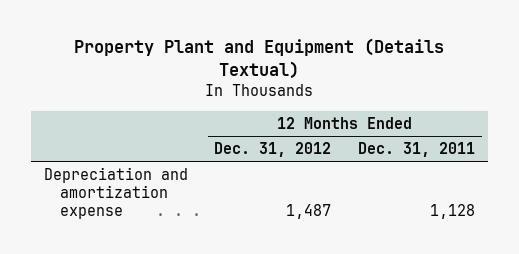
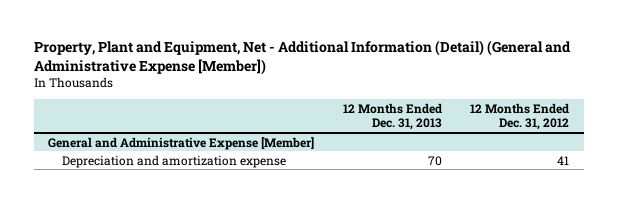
[74,38,445,80] Property Plant and Equipment (Details Textual) -> [33,40,571,76] Property, Plant and Equipment, Net - Additional Information (Detail) (General and Administrative Expense [Member])
[358,142,476,158] Dec. 31, 2011 -> none
none -> [342,102,442,131] 12 Months Ended Dec. 31, 2013
none -> [48,136,315,150] General and Administrative Expense [Member]
[286,203,332,219] 1,487 -> [557,155,570,165] 41

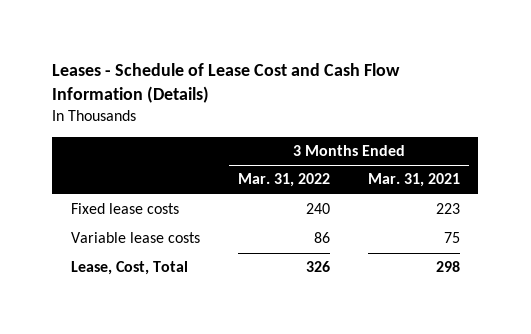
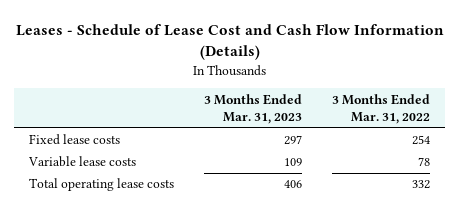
[367,173,460,188] Mar. 31, 2021 -> none
none -> [204,93,303,125] 3 Months Ended Mar. 31, 2023
[305,203,330,215] 240 -> [412,135,431,146] 254
[313,232,330,244] 86 -> [418,157,431,167] 78
[71,261,189,276] Lease, Cost, Total -> [29,178,175,192] Total operating lease costs
[305,261,330,273] 326 -> [412,180,431,190] 332

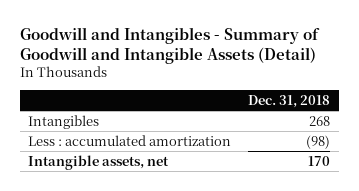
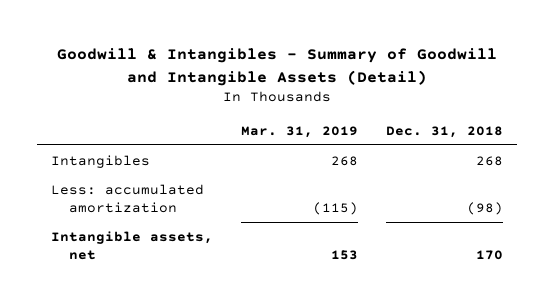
[19,26,320,65] Goodwill and Intangibles - Summary of Goodwill and Intangible Assets (Detail) -> [56,48,497,86] Goodwill & Intangibles - Summary of Goodwill and Intangible Assets (Detail)
none -> [240,125,358,138] Mar. 31, 2019
[28,134,232,146] Less : accumulated amortization -> [50,183,204,213] Less: accumulated amortization

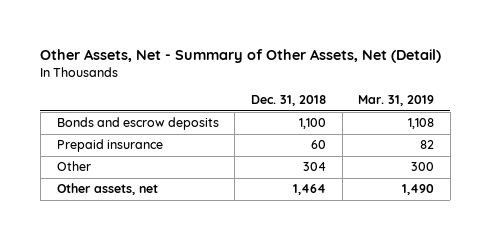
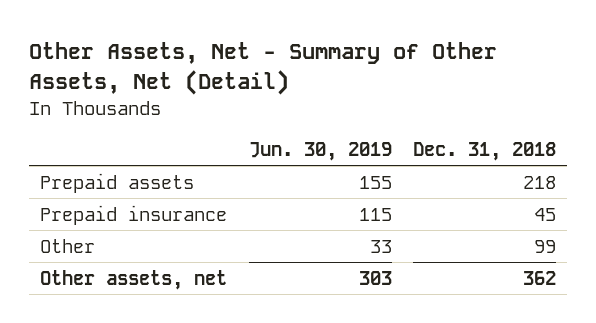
[358,95,435,107] Mar. 31, 2019 -> none
none -> [248,142,392,162] Jun. 30, 2019
[56,117,219,131] Bonds and escrow deposits -> none
none -> [40,172,195,193] Prepaid assets
[310,140,326,150] 60 -> [534,207,557,221] 45
[302,162,326,172] 304 -> [534,239,557,253] 99
[292,184,326,196] 1,464 -> [523,270,557,285] 362

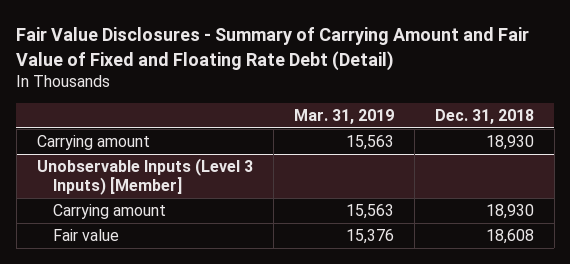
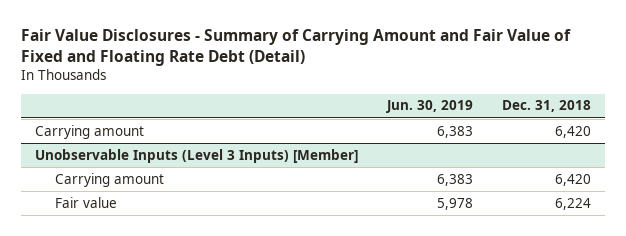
[293,108,394,124] Mar. 31, 2019 -> none
none -> [385,100,473,114] Jun. 30, 2019
[485,135,534,151] 18,930 -> [554,125,591,138] 6,420
[485,204,534,220] 18,930 -> [554,173,591,186] 6,420
[485,229,534,245] 18,608 -> [554,197,591,210] 6,224

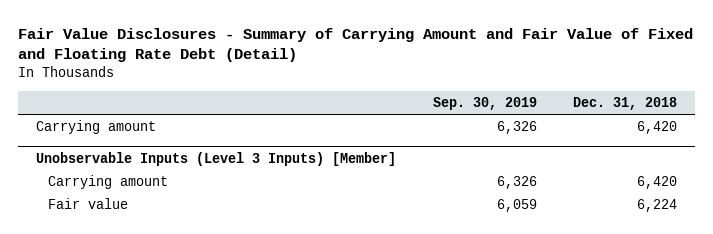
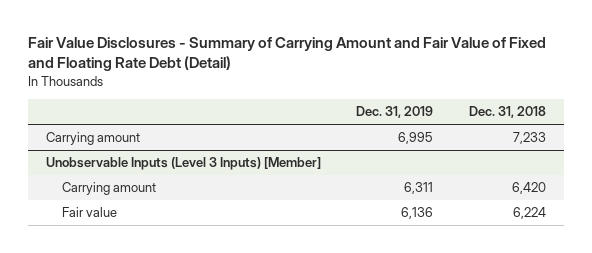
[432,96,537,110] Sep. 30, 2019 -> none
none -> [356,106,434,119] Dec. 31, 2019
[636,121,677,135] 6,420 -> [513,132,547,145] 7,233

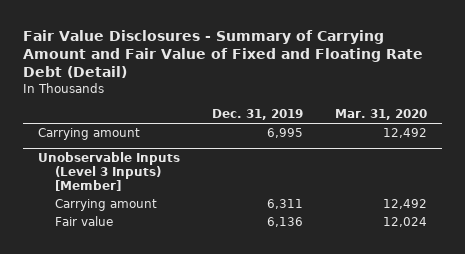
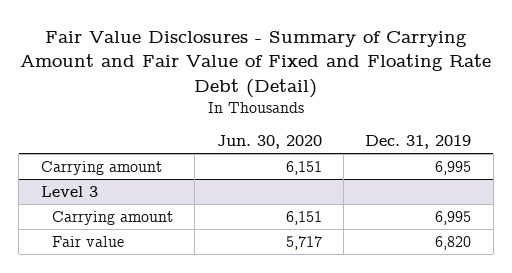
[334,109,427,121] Mar. 31, 2020 -> none
none -> [216,135,322,150] Jun. 30, 2020
[38,152,181,192] Unobservable Inputs (Level 3 Inputs) [Member] -> [40,185,98,197] Level 3
[267,199,304,210] 6,311 -> [435,210,472,225] 6,995
[267,217,304,228] 6,136 -> [435,235,472,250] 6,820

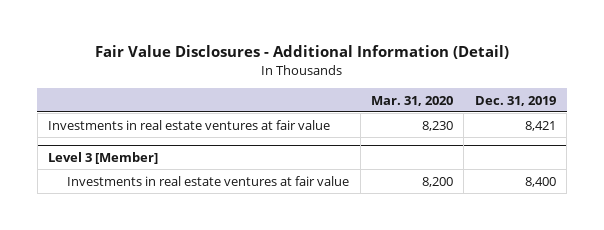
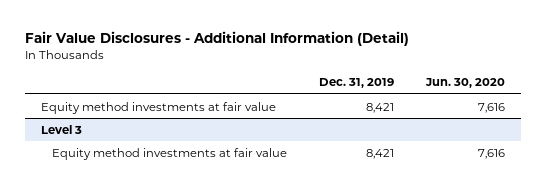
[371,95,454,106] Mar. 31, 2020 -> none
none -> [424,78,505,89] Jun. 30, 2020
[48,119,331,130] Investments in real estate ventures at fair value -> [41,101,277,114] Equity method investments at fair value
[48,152,159,165] Level 3 [Member] -> [41,124,83,134] Level 3
[67,175,350,186] Investments in real estate ventures at fair value -> [51,147,287,160] Equity method investments at fair value
[524,176,556,187] 8,400 -> [365,148,394,159] 8,421

